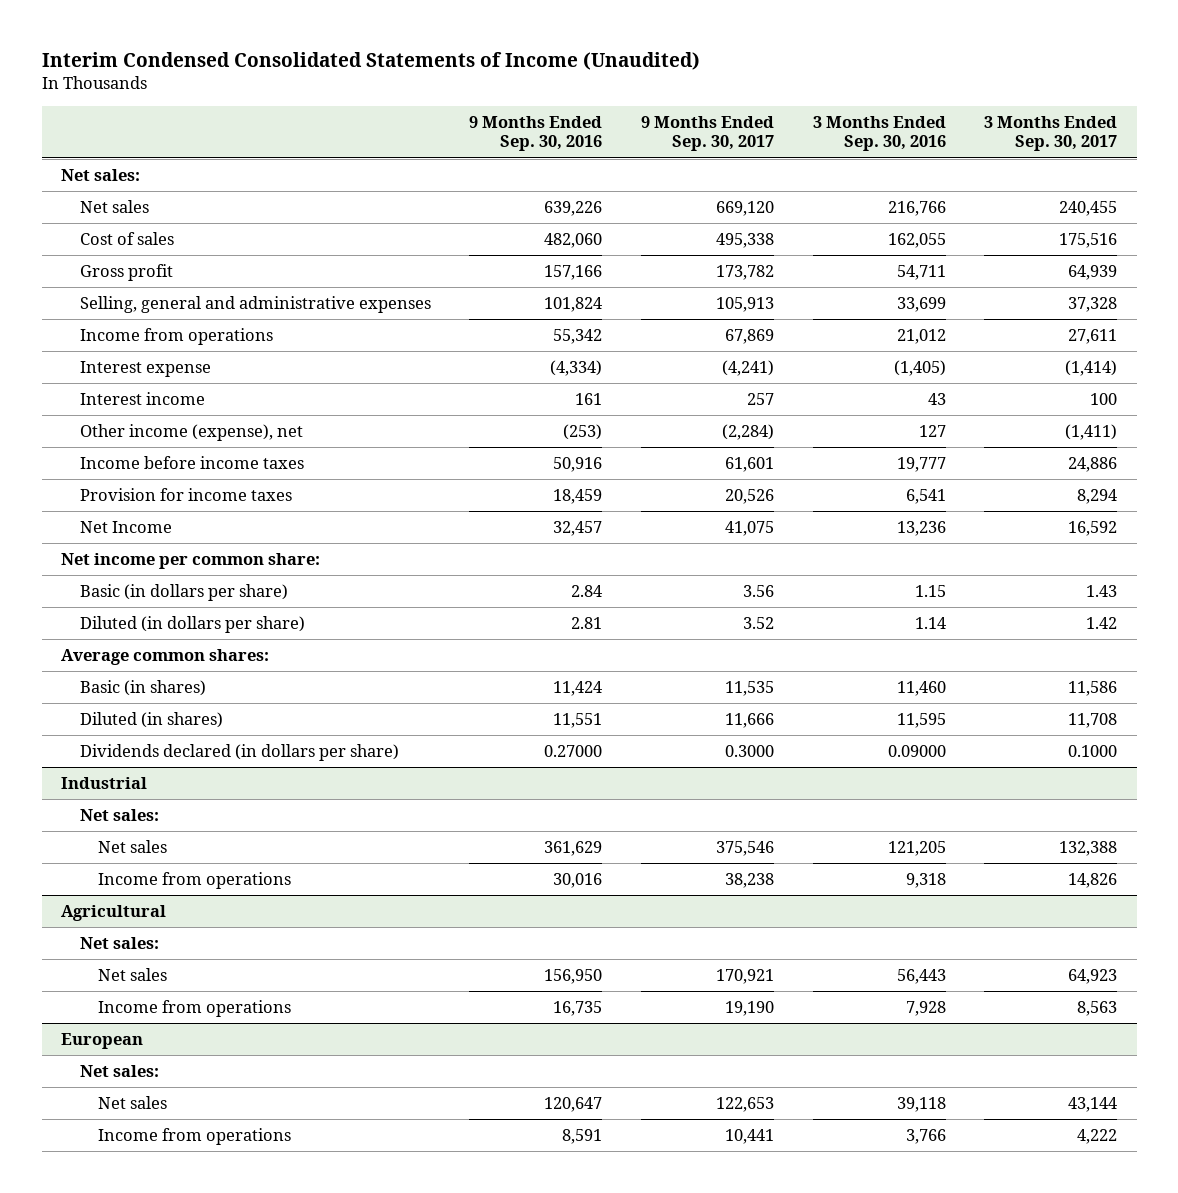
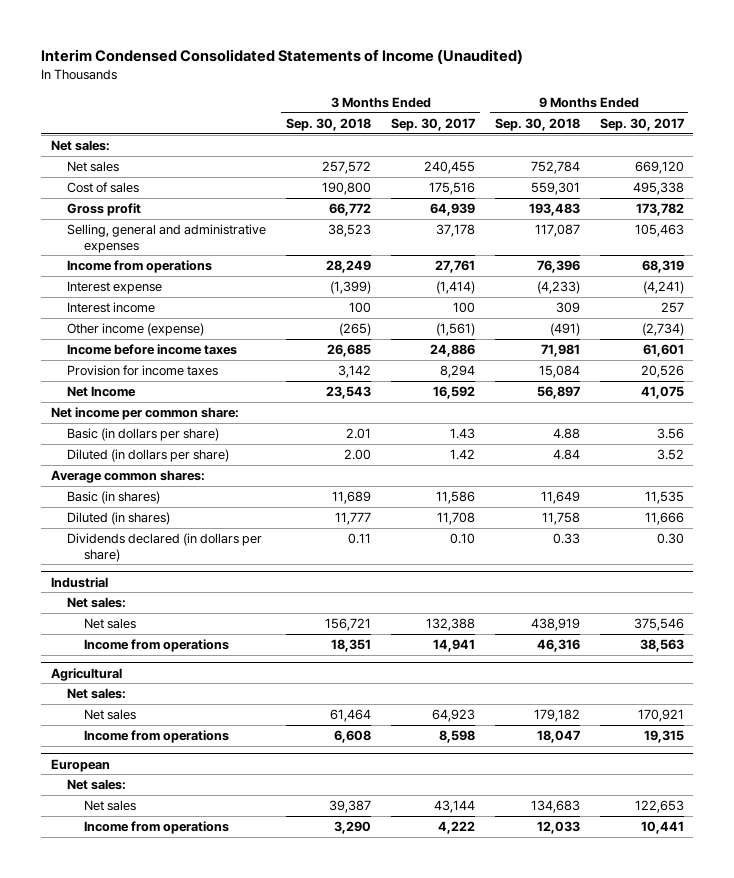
[469,115,603,152] 9 Months Ended Sep. 30, 2016 -> none
[812,115,946,152] 3 Months Ended Sep. 30, 2016 -> none
none -> [286,117,372,131] Sep. 30, 2018
none -> [494,117,580,131] Sep. 30, 2018
[715,296,774,312] 105,913 -> [634,223,684,237] 105,463
[1068,296,1118,312] 37,328 -> [435,223,475,237] 37,178
[724,328,774,344] 67,869 -> [641,259,684,273] 68,319
[1068,328,1118,344] 27,611 -> [434,259,475,273] 27,761
[79,423,303,441] Other income (expense), net -> [67,322,205,336] Other income (expense)
[721,423,774,440] (2,284) -> [641,322,684,336] (2,734)
[1065,423,1118,440] (1,411) -> [435,322,475,336] (1,561)
[724,744,774,757] 0.3000 -> [656,532,684,544] 0.30
[1068,744,1118,757] 0.1000 -> [449,532,475,544] 0.10
[724,872,774,888] 38,238 -> [639,638,684,652] 38,563
[1068,872,1118,888] 14,826 -> [432,638,475,652] 14,941
[724,1000,774,1016] 19,190 -> [643,729,684,743] 19,315
[1077,1000,1118,1016] 8,563 -> [438,729,475,743] 8,598

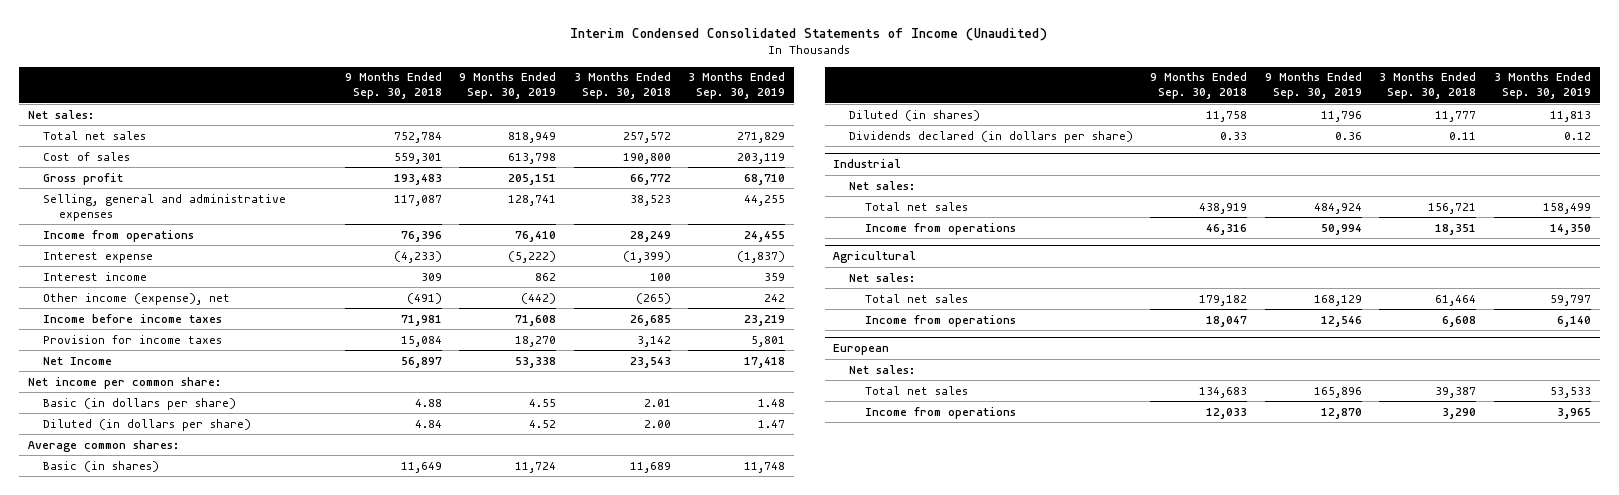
[390,117,475,131] Sep. 30, 2017 -> none
[599,117,684,131] Sep. 30, 2017 -> none
none -> [459,72,557,100] 9 Months Ended Sep. 30, 2019
none -> [688,72,786,100] 3 Months Ended Sep. 30, 2019
[67,160,120,172] Net sales -> [43,130,147,140] Total net sales
[67,322,205,336] Other income (expense) -> [43,292,231,305] Other income (expense), net
[83,617,136,629] Net sales -> [864,201,968,211] Total net sales
[83,708,136,720] Net sales -> [864,293,968,303] Total net sales
[83,799,136,811] Net sales -> [864,385,968,395] Total net sales

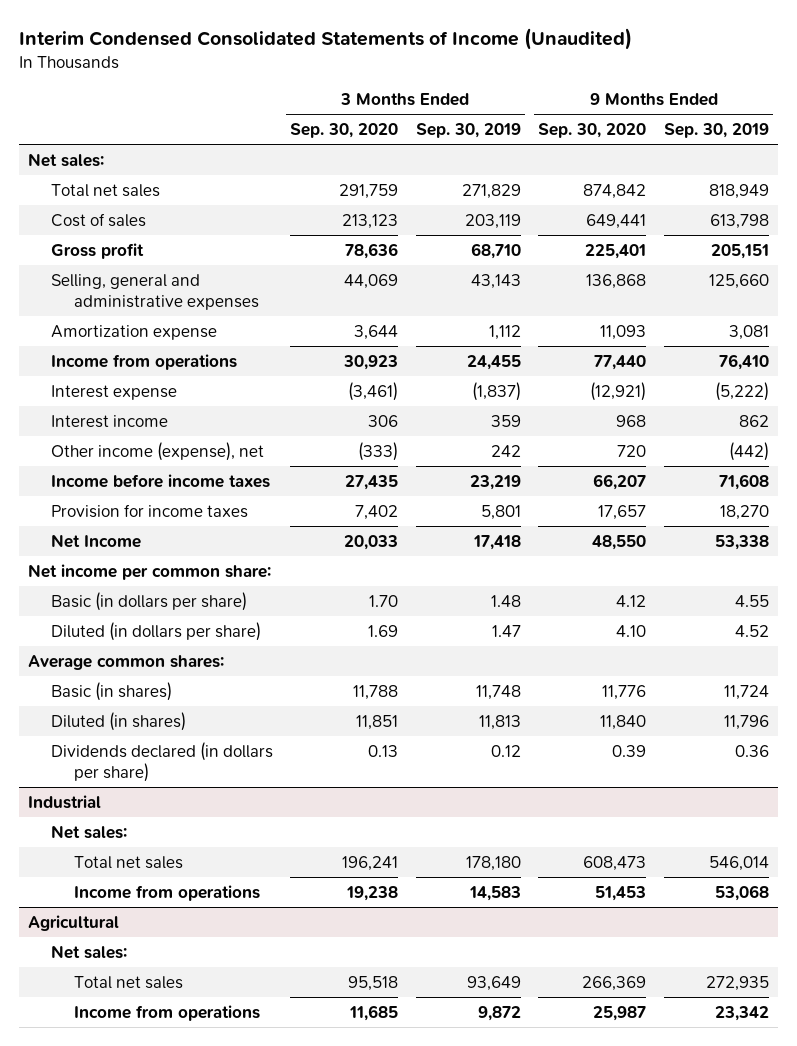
[344,72,442,100] 9 Months Ended Sep. 30, 2018 -> none
[573,72,671,100] 3 Months Ended Sep. 30, 2018 -> none
none -> [290,122,399,138] Sep. 30, 2020
none -> [538,122,647,138] Sep. 30, 2020
[508,194,557,206] 128,741 -> [709,273,770,289] 125,660
[744,194,786,206] 44,255 -> [470,273,521,289] 43,143
none -> [50,324,217,340] Amortization expense
[1313,202,1362,214] 484,924 -> [709,855,770,871] 546,014
[1542,202,1591,214] 158,499 -> [465,855,521,871] 178,180
[1320,223,1362,235] 50,994 -> [715,884,770,901] 53,068
[1549,223,1591,235] 14,350 -> [468,885,521,901] 14,583
[833,344,890,356] European -> none
[848,364,915,374] Net sales: -> none
[864,385,968,395] Total net sales -> none
[864,406,1016,419] Income from operations -> none
[1313,294,1362,306] 168,129 -> [706,975,770,991] 272,935
[1549,294,1591,306] 59,797 -> [466,975,521,991] 93,649
[1320,315,1362,327] 12,546 -> [715,1005,770,1021] 23,342
[1556,315,1591,327] 6,140 -> [477,1005,521,1021] 9,872

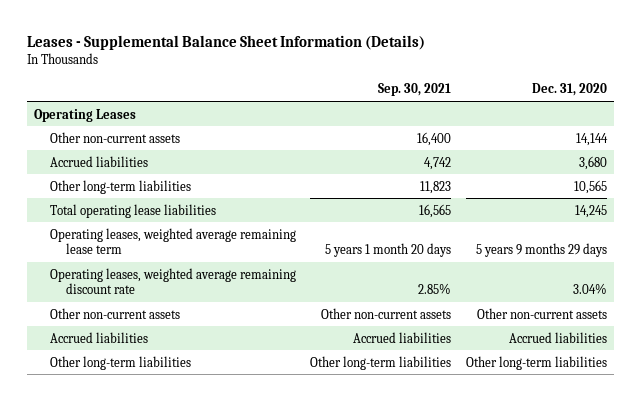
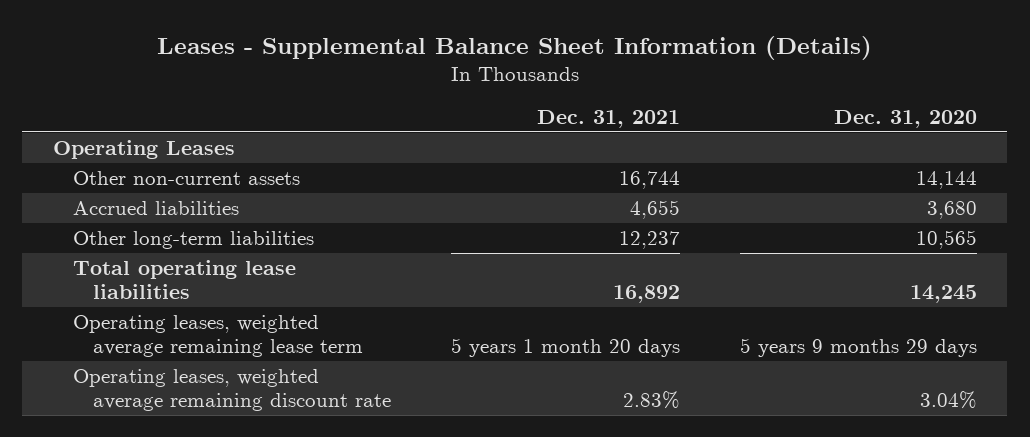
[378,83,452,97] Sep. 30, 2021 -> none
none -> [537,109,681,128] Dec. 31, 2021
[50,307,181,319] Other non-current assets -> none
[50,331,149,343] Accrued liabilities -> none
[50,355,192,370] Other long-term liabilities -> none

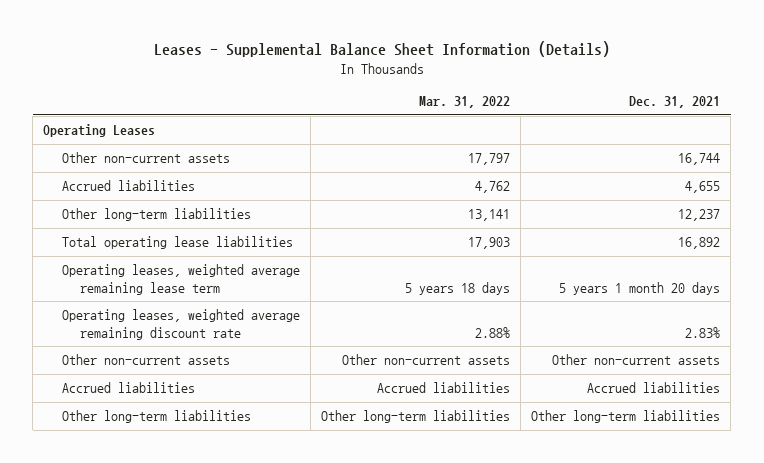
[834,109,978,128] Dec. 31, 2020 -> none
none -> [418,96,510,109] Mar. 31, 2022
none -> [61,354,230,366] Other non-current assets
none -> [61,382,195,394] Accrued liabilities
none -> [61,410,251,424] Other long-term liabilities

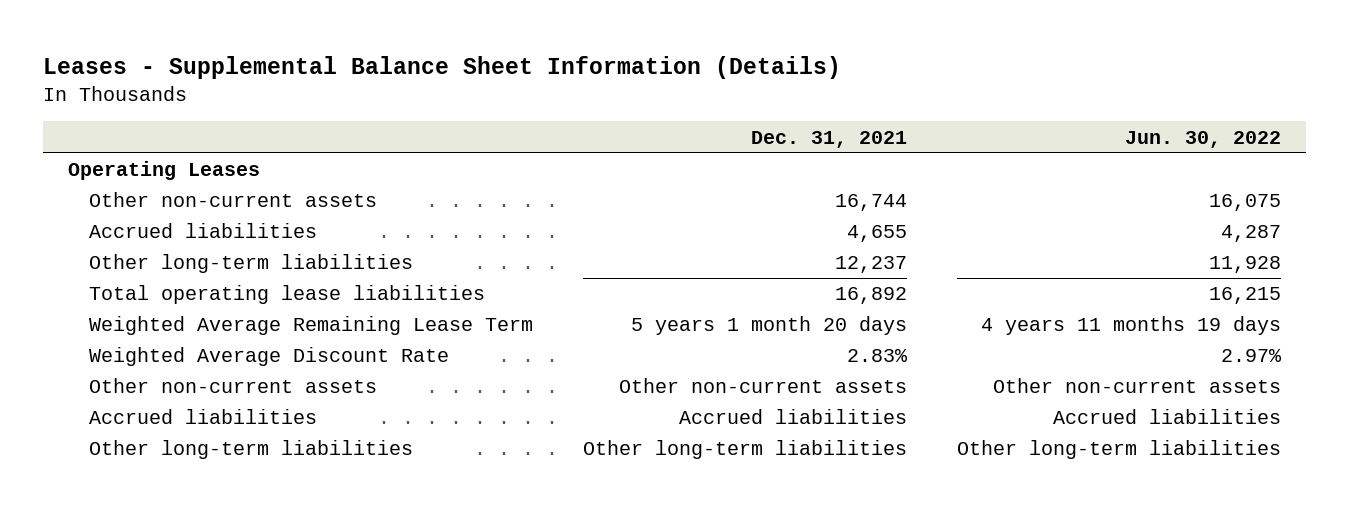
[418,96,510,109] Mar. 31, 2022 -> none
none -> [1125,130,1282,148] Jun. 30, 2022
[61,264,300,295] Operating leases, weighted average remaining lease term -> [89,316,534,336] Weighted Average Remaining Lease Term
[61,309,300,340] Operating leases, weighted average remaining discount rate -> [89,347,450,367] Weighted Average Discount Rate

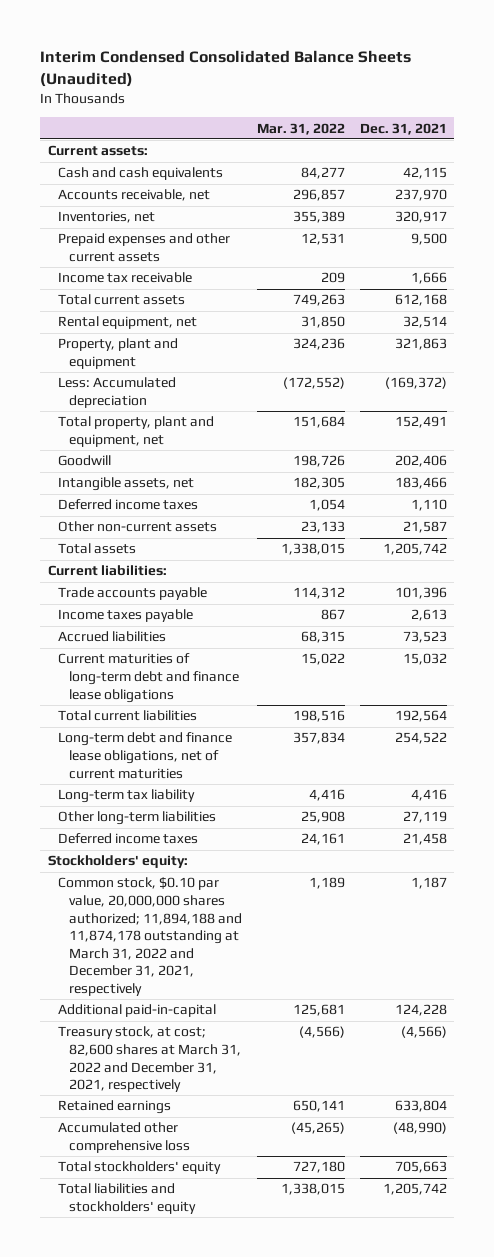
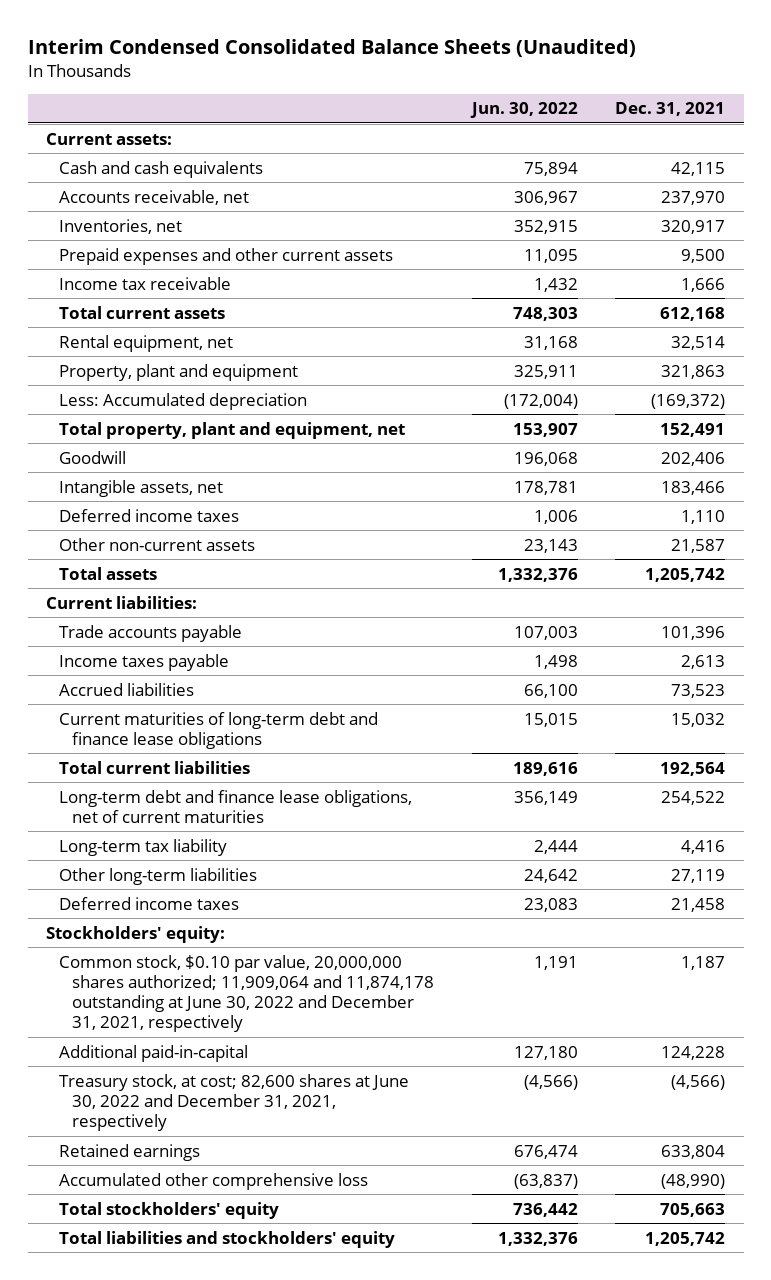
[257,122,346,135] Mar. 31, 2022 -> none
none -> [469,102,578,119] Jun. 30, 2022
[58,877,243,996] Common stock, $0.10 par value, 20,000,000 shares authorized; 11,894,188 and 11,874,178 outstanding at March 31, 2022 and December 31, 2021, respectively -> [59,954,435,1033] Common stock, $0.10 par value, 20,000,000 shares authorized; 11,909,064 and 11,874,178 outstanding at June 30, 2022 and December 31, 2021, respectively
[58,1026,242,1093] Treasury stock, at cost; 82,600 shares at March 31, 2022 and December 31, 2021, respectively -> [59,1073,410,1132] Treasury stock, at cost; 82,600 shares at June 30, 2022 and December 31, 2021, respectively

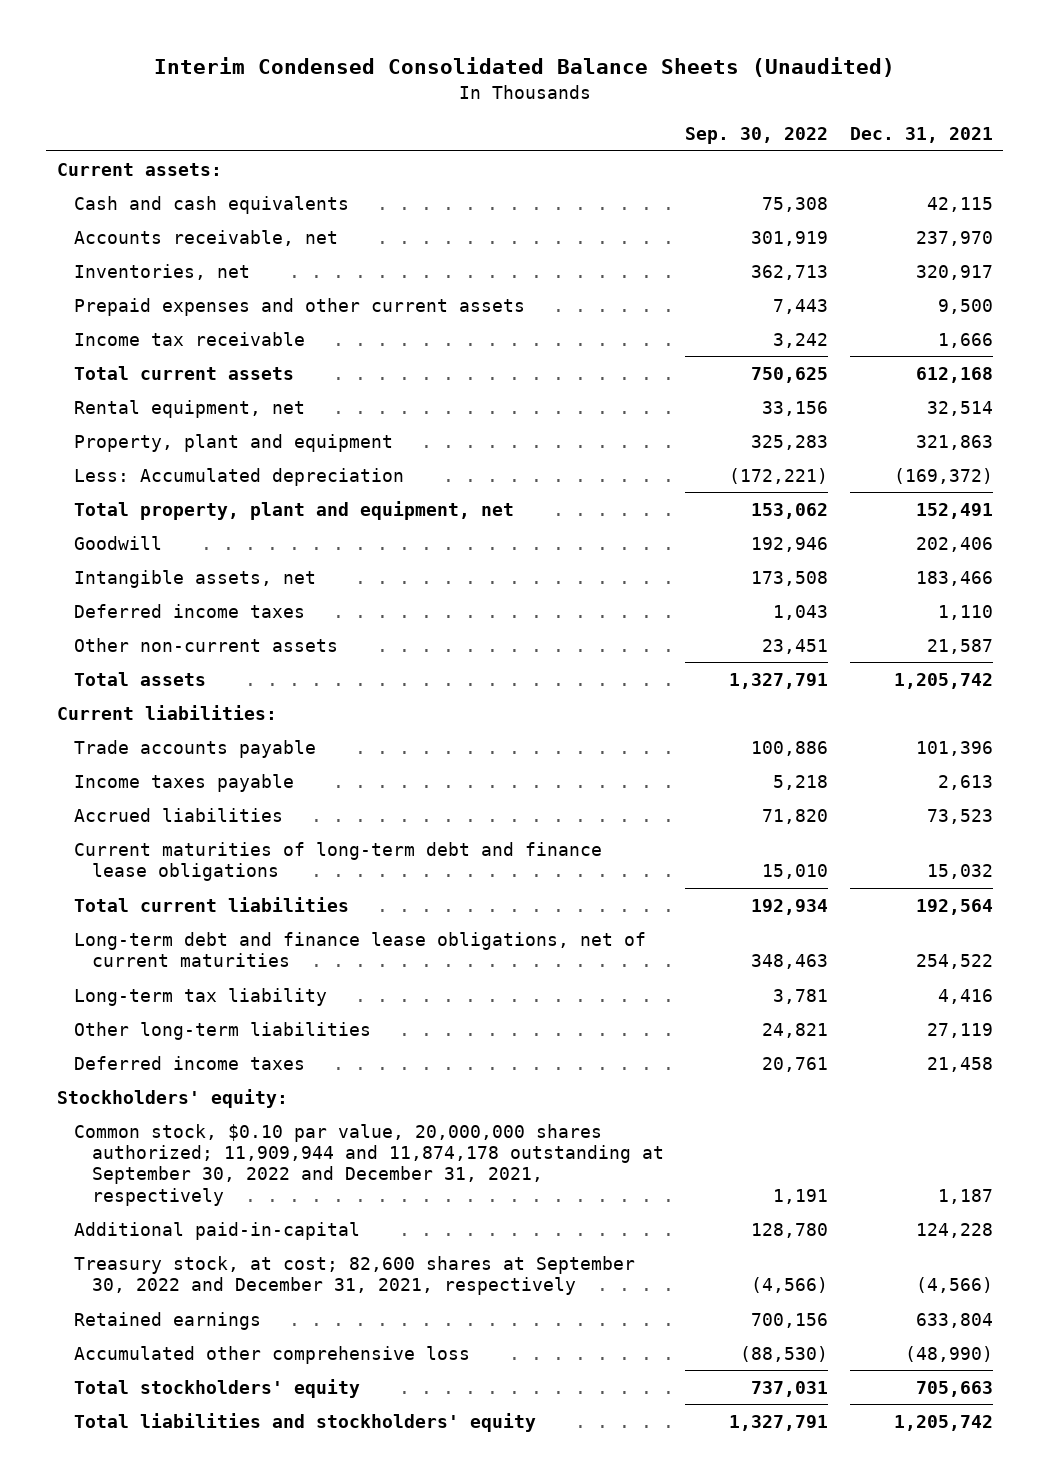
[469,102,578,119] Jun. 30, 2022 -> none
none -> [685,127,829,145] Sep. 30, 2022
[59,954,435,1033] Common stock, $0.10 par value, 20,000,000 shares authorized; 11,909,064 and 11,874,178 outstanding at June 30, 2022 and December 31, 2021, respectively -> [74,1123,664,1206] Common stock, $0.10 par value, 20,000,000 shares authorized; 11,909,944 and 11,874,178 outstanding at September 30, 2022 and December 31, 2021, respectively
[59,1073,410,1132] Treasury stock, at cost; 82,600 shares at June 30, 2022 and December 31, 2021, respectively -> [74,1255,636,1296] Treasury stock, at cost; 82,600 shares at September 30, 2022 and December 31, 2021, respectively

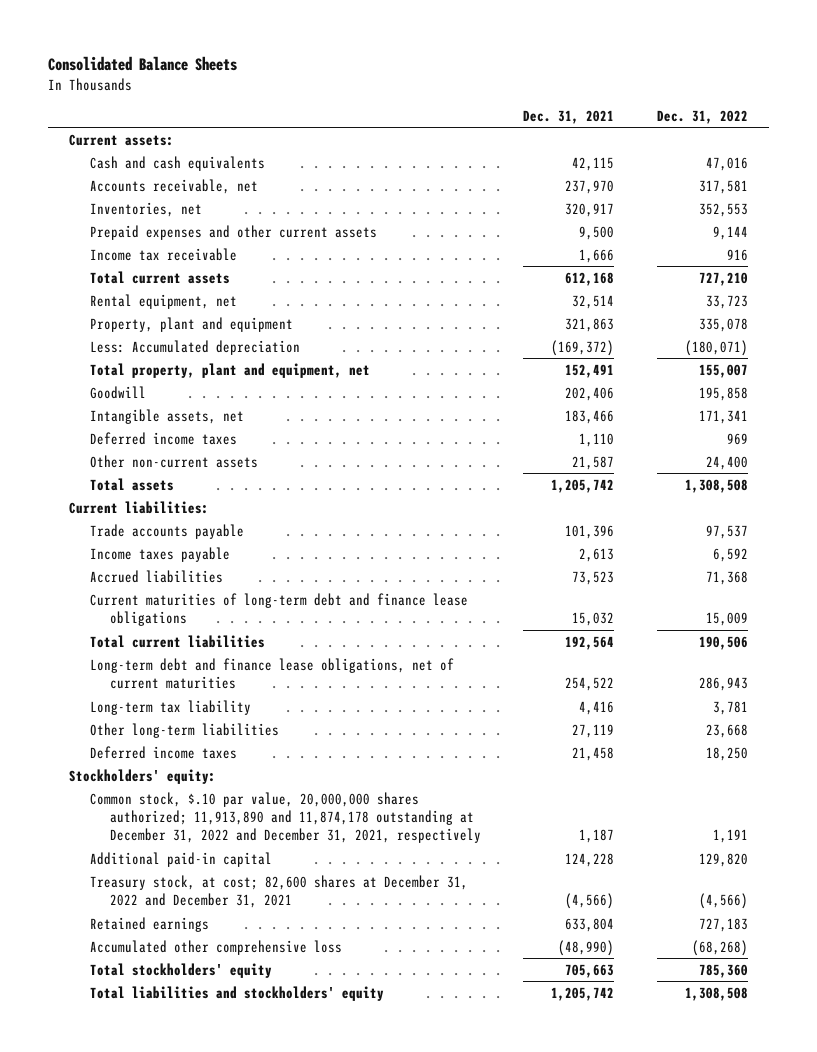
[153,57,895,78] Interim Condensed Consolidated Balance Sheets (Unaudited) -> [48,56,238,72] Consolidated Balance Sheets
[685,127,829,145] Sep. 30, 2022 -> none
none -> [656,109,748,124] Dec. 31, 2022
[74,1123,664,1206] Common stock, $0.10 par value, 20,000,000 shares authorized; 11,909,944 and 11,874,178 outstanding at September 30, 2022 and December 31, 2021, respectively -> [89,791,482,844] Common stock, $.10 par value, 20,000,000 shares authorized; 11,913,890 and 11,874,178 outstanding at December 31, 2022 and December 31, 2021, respectively
[74,1221,361,1240] Additional paid-in-capital -> [89,851,272,867] Additional paid-in capital
[74,1255,636,1296] Treasury stock, at cost; 82,600 shares at September 30, 2022 and December 31, 2021, respectively -> [89,874,468,908] Treasury stock, at cost; 82,600 shares at December 31, 2022 and December 31, 2021

